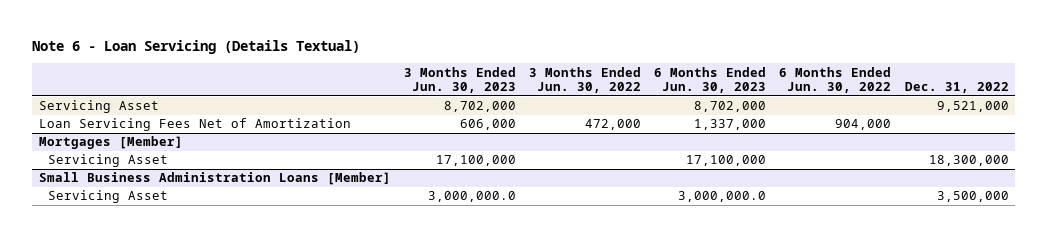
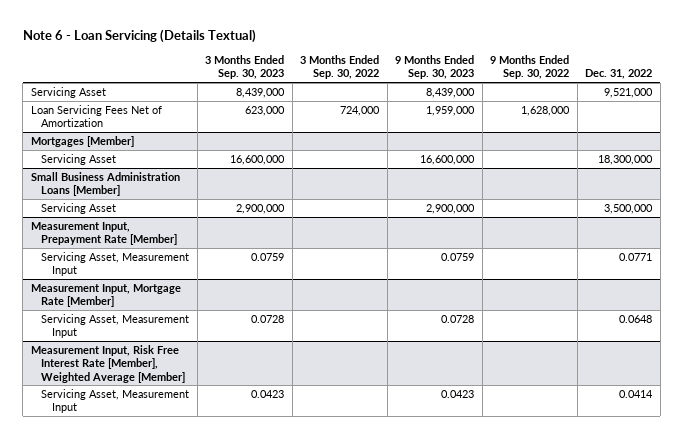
[403,66,516,94] 3 Months Ended Jun. 30, 2023 -> none
[528,66,641,94] 3 Months Ended Jun. 30, 2022 -> none
[654,66,767,94] 6 Months Ended Jun. 30, 2023 -> none
[779,66,892,94] 6 Months Ended Jun. 30, 2022 -> none
none -> [205,55,285,80] 3 Months Ended Sep. 30, 2023
none -> [300,55,380,80] 3 Months Ended Sep. 30, 2022
none -> [395,55,475,80] 9 Months Ended Sep. 30, 2023
none -> [490,55,570,80] 9 Months Ended Sep. 30, 2022
none -> [30,221,178,246] Measurement Input, Prepayment Rate [Member]
none -> [41,251,190,277] Servicing Asset, Measurement Input
none -> [30,283,181,308] Measurement Input, Mortgage Rate [Member]
none -> [41,313,190,339] Servicing Asset, Measurement Input
none -> [30,344,186,383] Measurement Input, Risk Free Interest Rate [Member], Weighted Average [Member]
none -> [41,388,190,414] Servicing Asset, Measurement Input

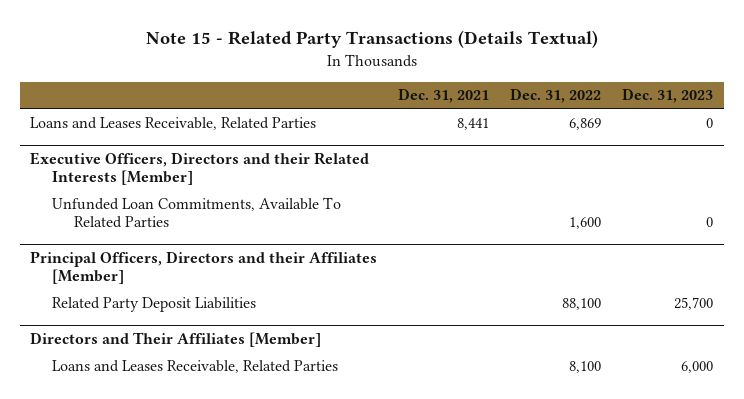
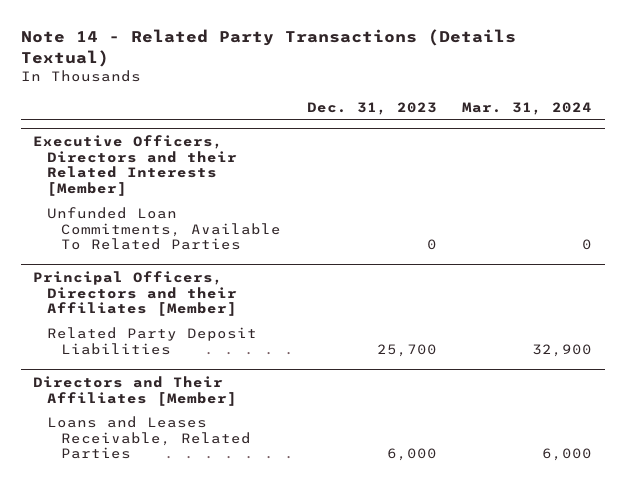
[145,30,598,49] Note 15 - Related Party Transactions (Details Textual) -> [20,28,516,67] Note 14 - Related Party Transactions (Details Textual)
[398,88,490,104] Dec. 31, 2021 -> none
[510,88,602,104] Dec. 31, 2022 -> none
none -> [461,101,592,115] Mar. 31, 2024
[30,116,317,130] Loans and Leases Receivable, Related Parties -> none

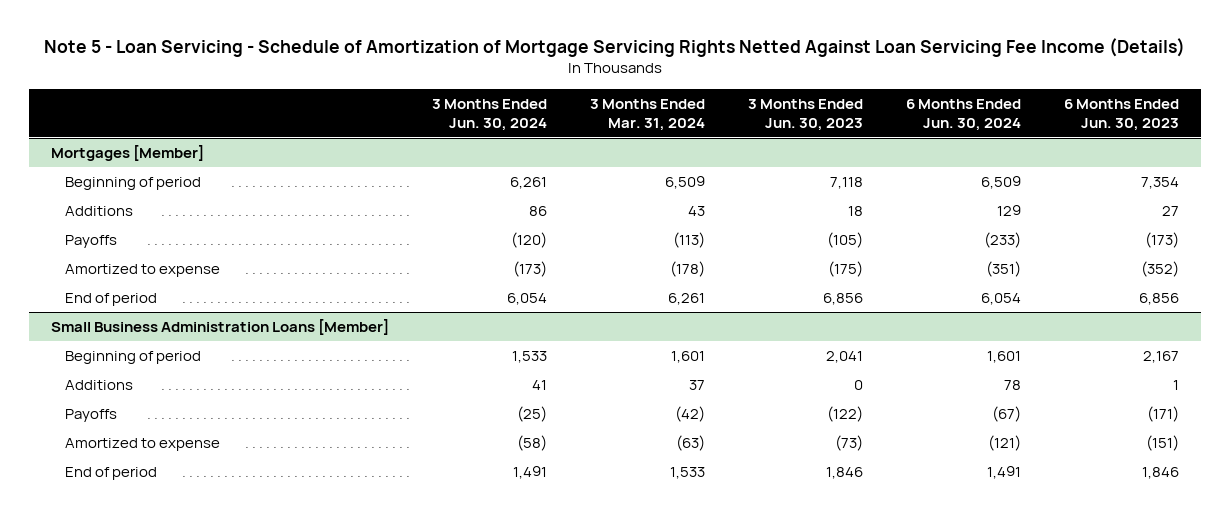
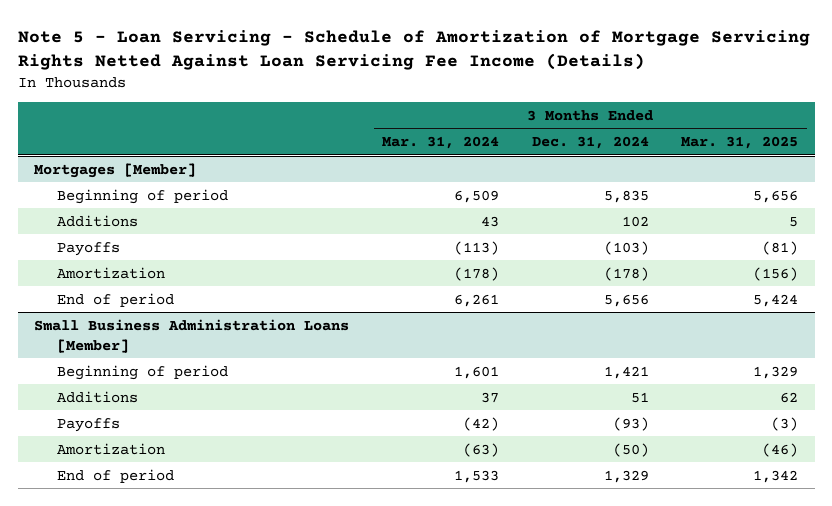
[431,98,547,132] 3 Months Ended Jun. 30, 2024 -> none
[747,98,863,132] 3 Months Ended Jun. 30, 2023 -> none
[906,98,1022,132] 6 Months Ended Jun. 30, 2024 -> none
[1064,98,1180,132] 6 Months Ended Jun. 30, 2023 -> none
none -> [531,136,649,150] Dec. 31, 2024
none -> [681,136,799,150] Mar. 31, 2025
[65,263,221,277] Amortized to expense -> [56,266,165,279] Amortization
[65,437,221,451] Amortized to expense -> [56,442,165,455] Amortization

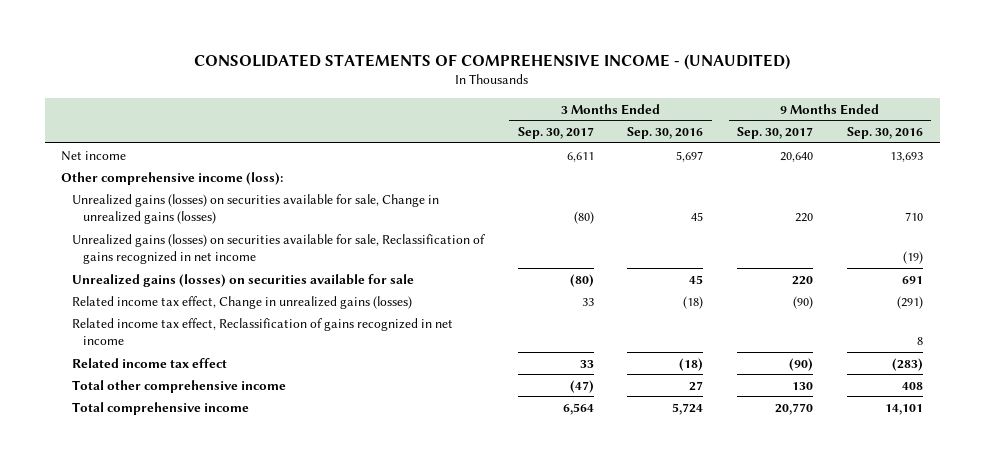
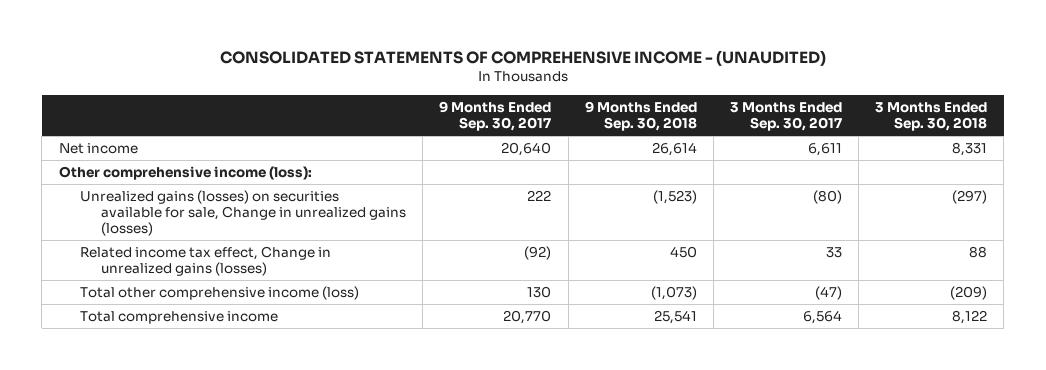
[627,126,704,139] Sep. 30, 2016 -> none
[846,126,923,139] Sep. 30, 2016 -> none
none -> [584,100,697,131] 9 Months Ended Sep. 30, 2018
none -> [875,101,988,131] 3 Months Ended Sep. 30, 2018
[72,233,486,265] Unrealized gains (losses) on securities available for sale, Reclassification of gains recognized in net income -> none
[72,273,415,287] Unrealized gains (losses) on securities available for sale -> none
[72,317,454,346] Related income tax effect, Reclassification of gains recognized in net income -> none
[72,357,228,368] Related income tax effect -> none
[795,213,814,223] 220 -> [527,190,552,202] 222
[793,295,814,309] (90) -> [524,246,552,261] (92)
[72,379,287,393] Total other comprehensive income -> [79,286,359,301] Total other comprehensive income (loss)

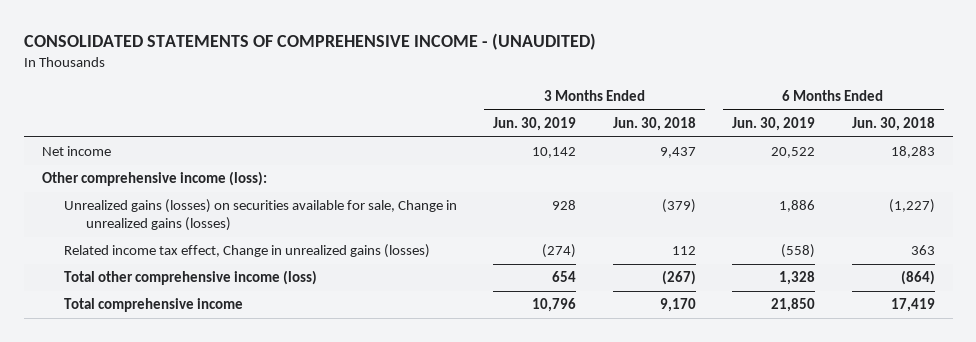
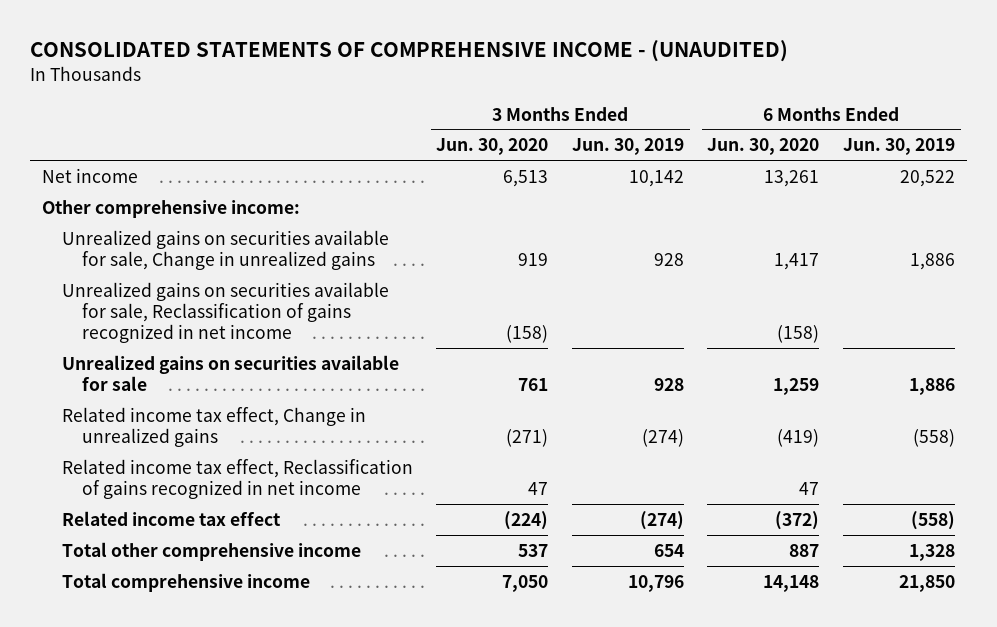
[612,117,696,132] Jun. 30, 2018 -> none
[851,117,935,132] Jun. 30, 2018 -> none
none -> [436,138,549,156] Jun. 30, 2020
none -> [707,138,820,156] Jun. 30, 2020
[41,171,267,187] Other comprehensive income (loss): -> [41,199,300,218] Other comprehensive income:
[63,199,457,232] Unrealized gains (losses) on securities available for sale, Change in unrealized gains (losses) -> [61,229,389,270] Unrealized gains on securities available for sale, Change in unrealized gains
none -> [61,281,389,344] Unrealized gains on securities available for sale, Reclassification of gains recognized in net income
none -> [61,354,399,391] Unrealized gains on securities available for sale
[63,244,430,259] Related income tax effect, Change in unrealized gains (losses) -> [61,406,366,447] Related income tax effect, Change in unrealized gains
none -> [61,458,413,499] Related income tax effect, Reclassification of gains recognized in net income
none -> [61,510,281,526] Related income tax effect
[63,270,317,286] Total other comprehensive income (loss) -> [61,541,361,561] Total other comprehensive income

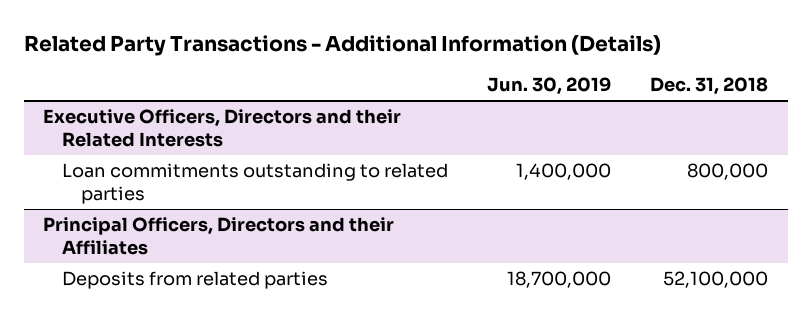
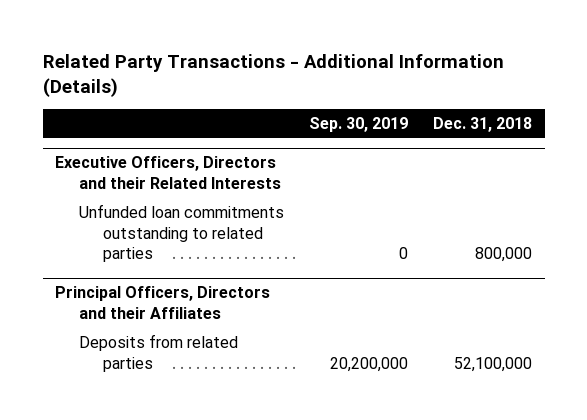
[487,77,612,96] Jun. 30, 2019 -> none
none -> [309,116,409,132] Sep. 30, 2019
[61,162,448,205] Loan commitments outstanding to related parties -> [78,204,284,263] Unfunded loan commitments outstanding to related parties

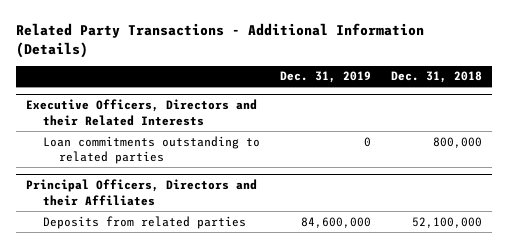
[309,116,409,132] Sep. 30, 2019 -> none
none -> [280,71,372,84] Dec. 31, 2019
[78,204,284,263] Unfunded loan commitments outstanding to related parties -> [42,135,260,164] Loan commitments outstanding to related parties

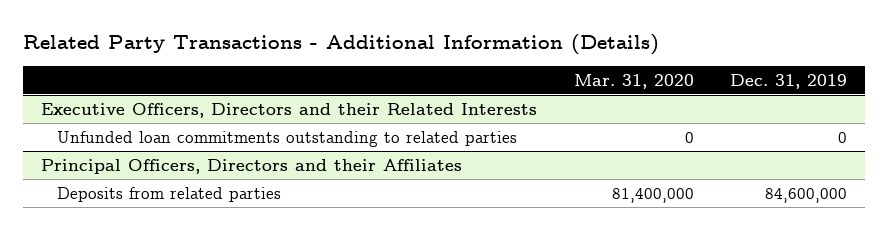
[391,71,483,84] Dec. 31, 2018 -> none
none -> [573,73,694,89] Mar. 31, 2020
[42,135,260,164] Loan commitments outstanding to related parties -> [56,130,517,147] Unfunded loan commitments outstanding to related parties

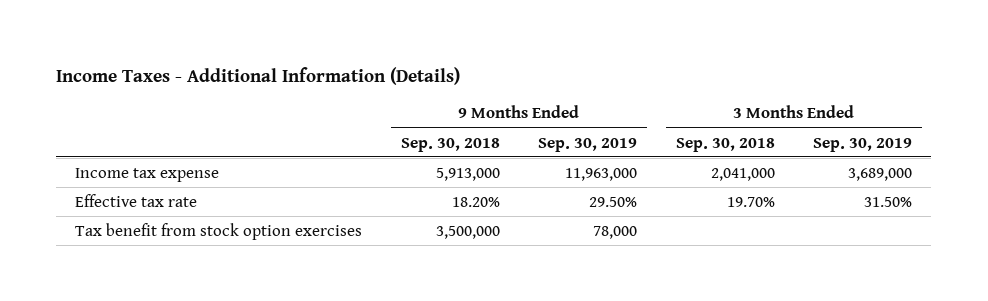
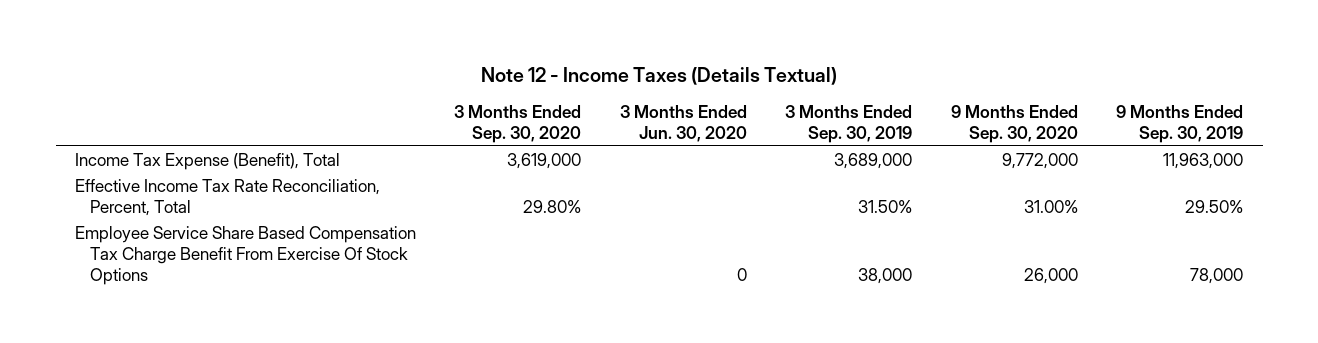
[56,67,461,86] Income Taxes - Additional Information (Details) -> [481,66,838,85] Note 12 - Income Taxes (Details Textual)
[400,137,500,152] Sep. 30, 2018 -> none
[675,137,775,152] Sep. 30, 2018 -> none
none -> [454,105,582,143] 3 Months Ended Sep. 30, 2020
none -> [619,105,747,142] 3 Months Ended Jun. 30, 2020
none -> [950,105,1078,143] 9 Months Ended Sep. 30, 2020
[75,222,363,240] Tax benefit from stock option exercises -> none
[75,167,220,182] Income tax expense -> [74,153,340,171] Income Tax Expense (Benefit), Total
[75,193,198,207] Effective tax rate -> [74,179,380,216] Effective Income Tax Rate Reconciliation, Percent, Total
none -> [74,226,416,285] Employee Service Share Based Compensation Tax Charge Benefit From Exercise Of Stock Options

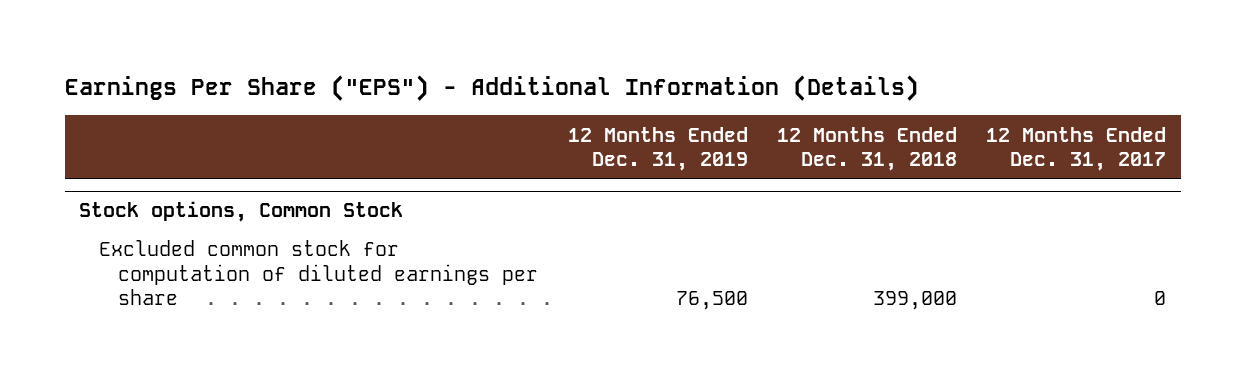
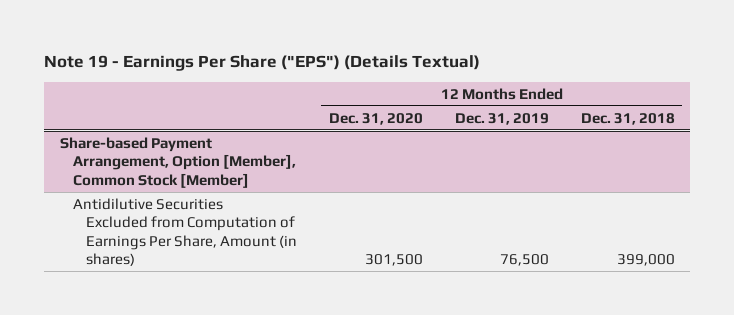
[64,75,919,102] Earnings Per Share ("EPS") - Additional Information (Details) -> [43,55,480,72] Note 19 - Earnings Per Share ("EPS") (Details Textual)
[986,126,1167,171] 12 Months Ended Dec. 31, 2017 -> none
none -> [328,112,423,125] Dec. 31, 2020
[79,201,404,223] Stock options, Common Stock -> none
none -> [59,136,296,188] Share-based Payment Arrangement, Option [Member], Common Stock [Member]
[98,240,539,305] Excluded common stock for computation of diluted earnings per share -> [72,197,298,266] Antidilutive Securities Excluded from Computation of Earnings Per Share, Amount (in shares)

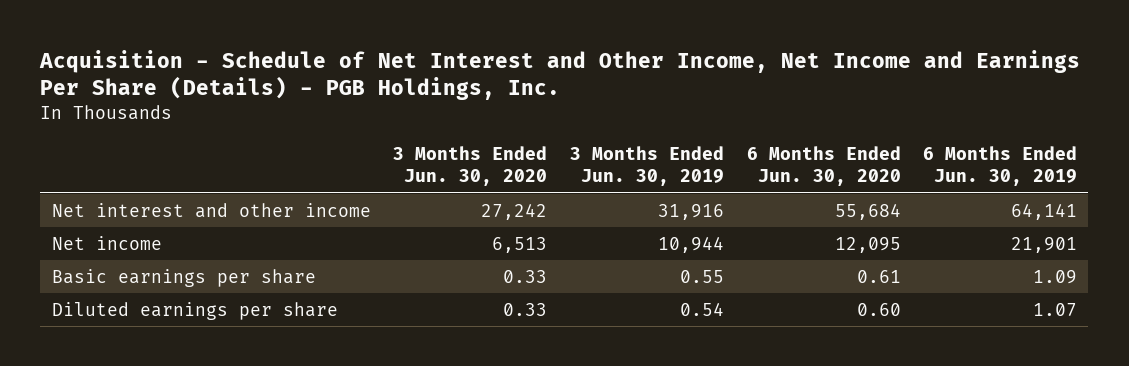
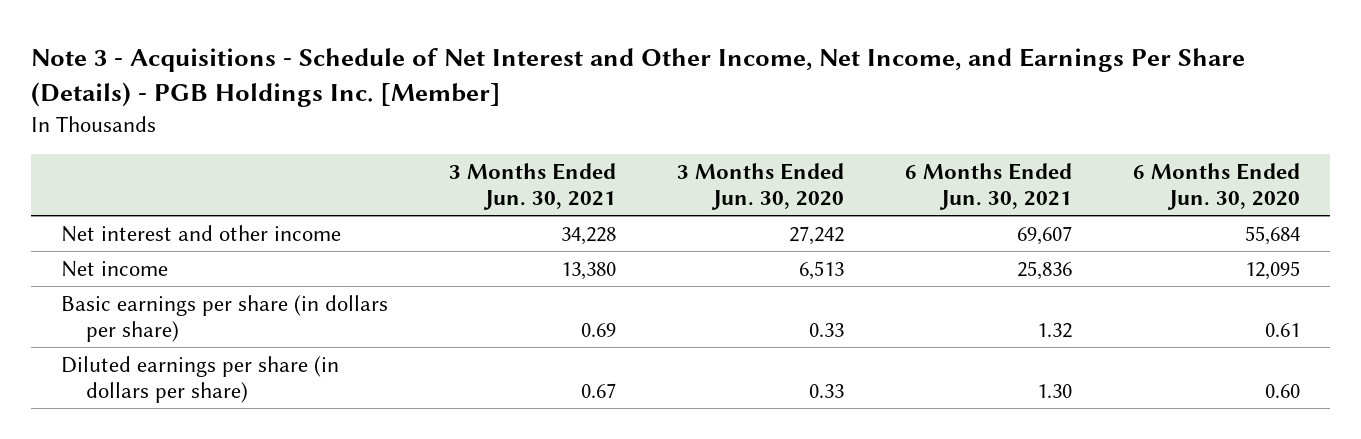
[39,49,1081,101] Acquisition - Schedule of Net Interest and Other Income, Net Income and Earnings Per Share (Details) - PGB Holdings, Inc. -> [30,47,1245,107] Note 3 - Acquisitions - Schedule of Net Interest and Other Income, Net Income, and Earnings Per Share (Details) - PGB Holdings Inc. [Member]
[569,145,724,187] 3 Months Ended Jun. 30, 2019 -> none
[923,145,1078,187] 6 Months Ended Jun. 30, 2019 -> none
none -> [449,162,617,211] 3 Months Ended Jun. 30, 2021
none -> [905,162,1073,211] 6 Months Ended Jun. 30, 2021
[51,268,316,287] Basic earnings per share -> [61,294,389,343] Basic earnings per share (in dollars per share)
[51,301,338,320] Diluted earnings per share -> [61,355,340,404] Diluted earnings per share (in dollars per share)

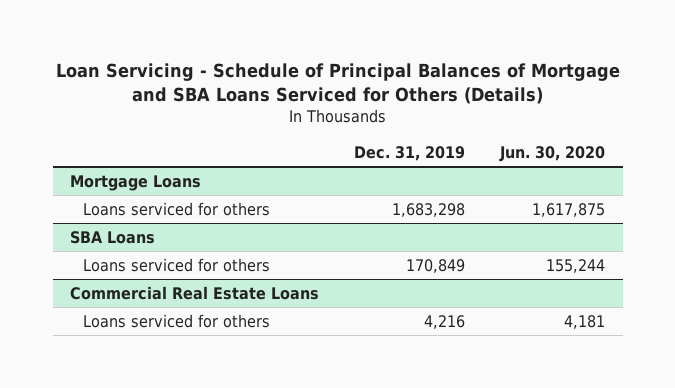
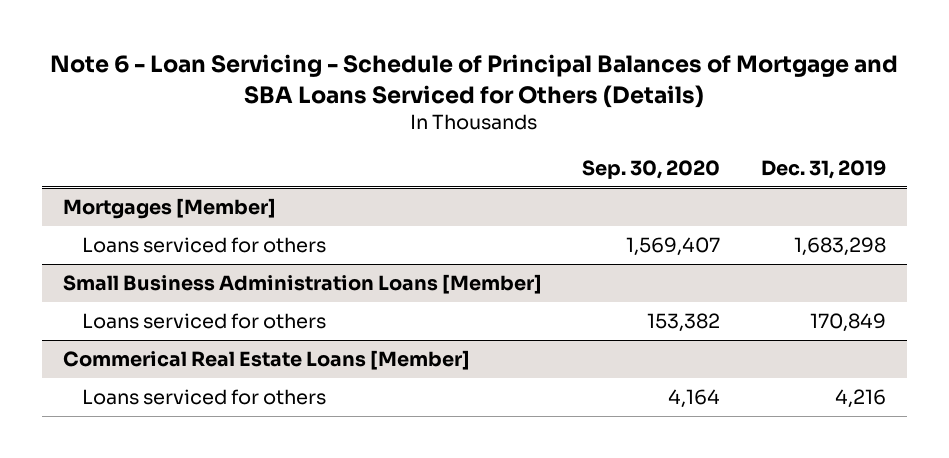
[55,62,620,105] Loan Servicing - Schedule of Principal Balances of Mortgage and SBA Loans Serviced for Others (Details) -> [50,54,899,108] Note 6 - Loan Servicing - Schedule of Principal Balances of Mortgage and SBA Loans Serviced for Others (Details)
[499,145,606,162] Jun. 30, 2020 -> none
none -> [582,159,721,179] Sep. 30, 2020
[70,174,202,191] Mortgage Loans -> [62,198,276,220] Mortgages [Member]
[70,230,156,244] SBA Loans -> [62,274,542,295] Small Business Administration Loans [Member]
[70,285,320,300] Commercial Real Estate Loans -> [62,350,470,371] Commerical Real Estate Loans [Member]

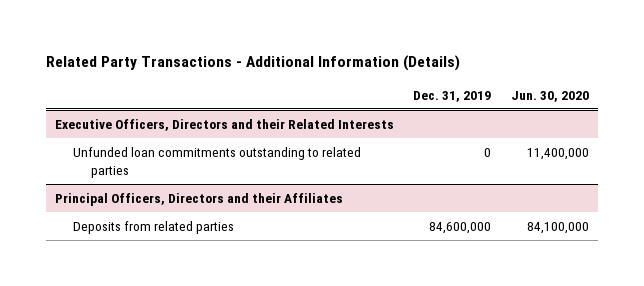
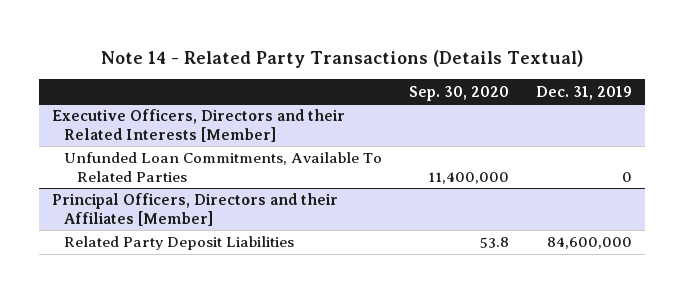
[45,54,460,71] Related Party Transactions - Additional Information (Details) -> [101,49,584,68] Note 14 - Related Party Transactions (Details Textual)
[510,90,589,102] Jun. 30, 2020 -> none
none -> [409,85,510,101] Sep. 30, 2020
[55,119,395,132] Executive Officers, Directors and their Related Interests -> [52,109,346,142] Executive Officers, Directors and their Related Interests [Member]
[73,147,362,178] Unfunded loan commitments outstanding to related parties -> [64,152,383,182] Unfunded Loan Commitments, Available To Related Parties
[55,193,344,207] Principal Officers, Directors and their Affiliates -> [52,193,339,226] Principal Officers, Directors and their Affiliates [Member]
[73,221,235,235] Deposits from related parties -> [64,236,295,251] Related Party Deposit Liabilities

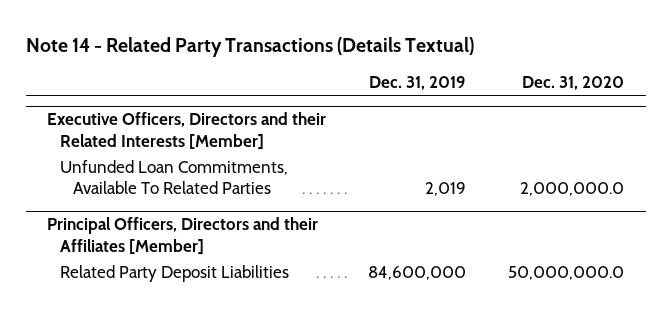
[409,85,510,101] Sep. 30, 2020 -> none
none -> [522,76,625,91] Dec. 31, 2020
[622,171,633,182] 0 -> [425,182,467,197] 2,019

